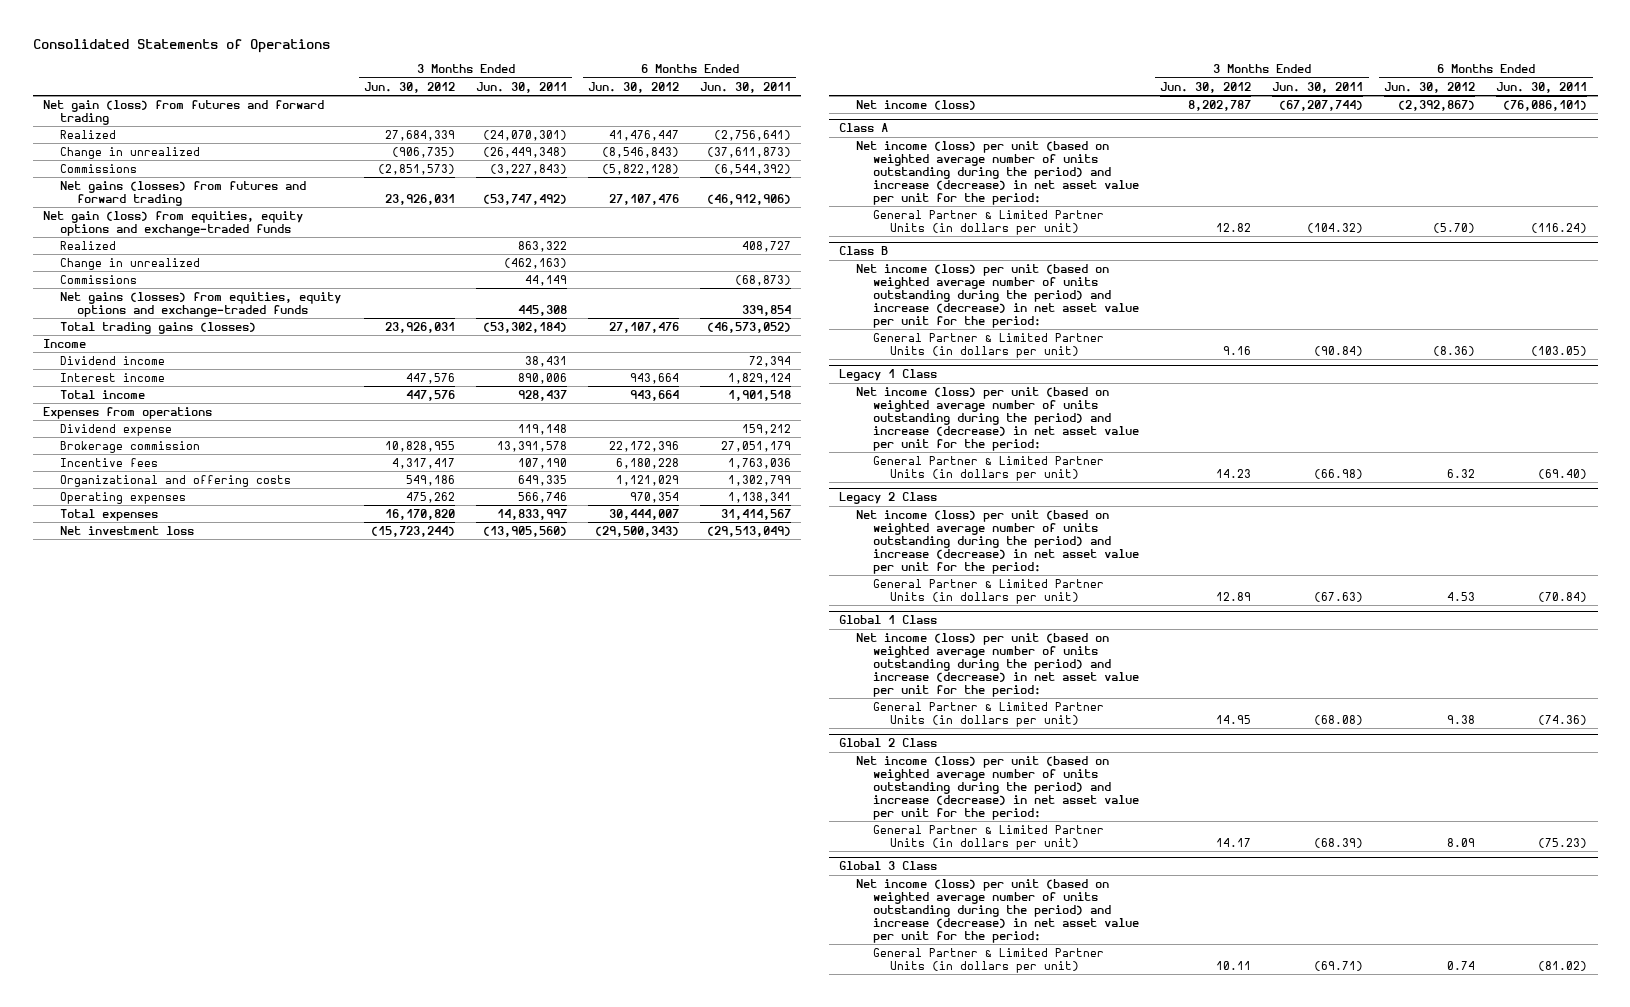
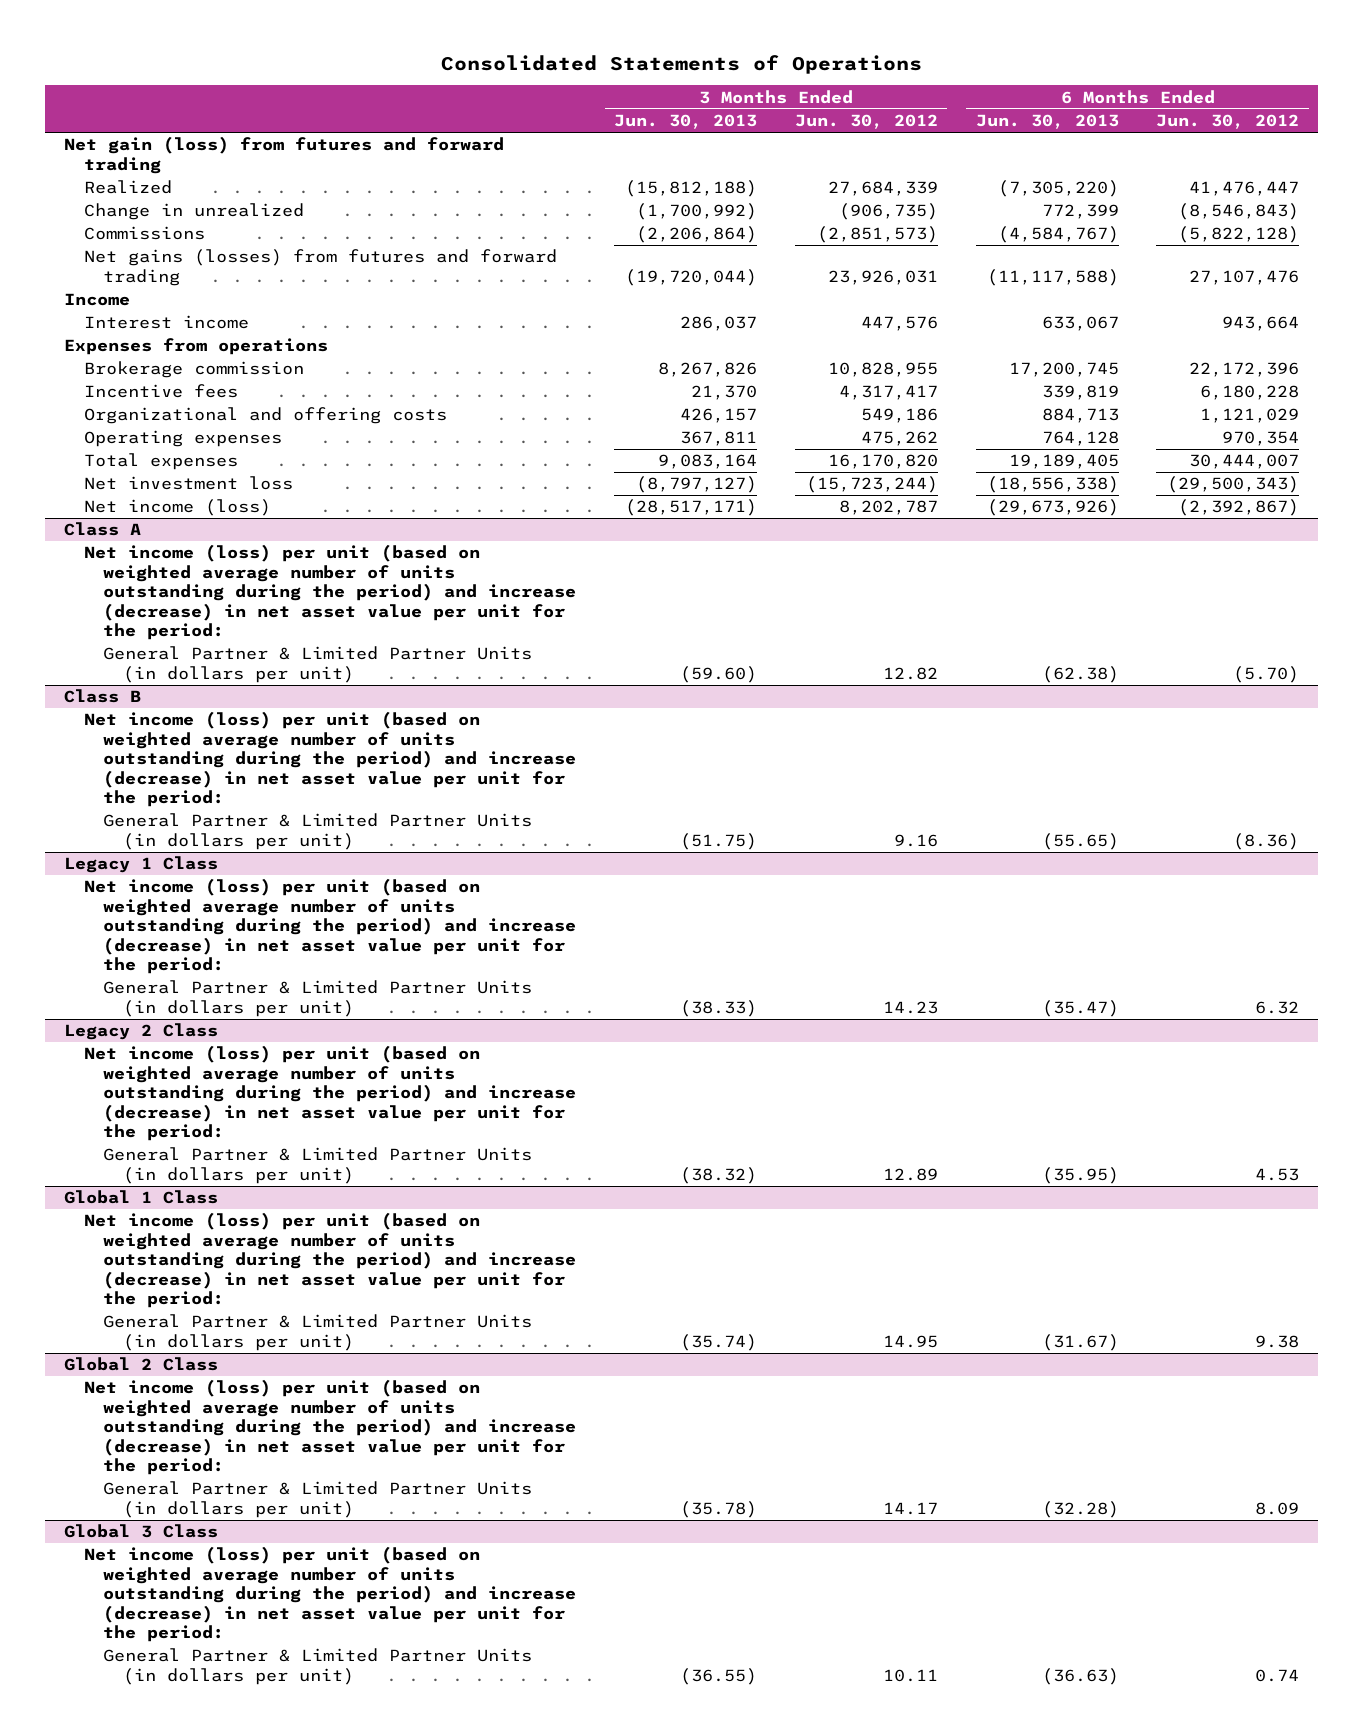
[476,81,568,93] Jun. 30, 2011 -> none
[700,81,792,93] Jun. 30, 2011 -> none
none -> [614,113,758,129] Jun. 30, 2013
none -> [975,113,1119,129] Jun. 30, 2013
[42,210,303,236] Net gain (loss) from equities, equity options and exchange-traded funds -> none
[60,240,117,250] Realized -> none
[60,257,201,270] Change in unrealized -> none
[60,274,138,284] Commissions -> none
[60,291,342,317] Net gains (losses) from equities, equity options and exchange-traded funds -> none
[60,321,257,334] Total trading gains (losses) -> none
[60,355,166,365] Dividend income -> none
[60,389,146,399] Total income -> none
[60,423,173,436] Dividend expense -> none

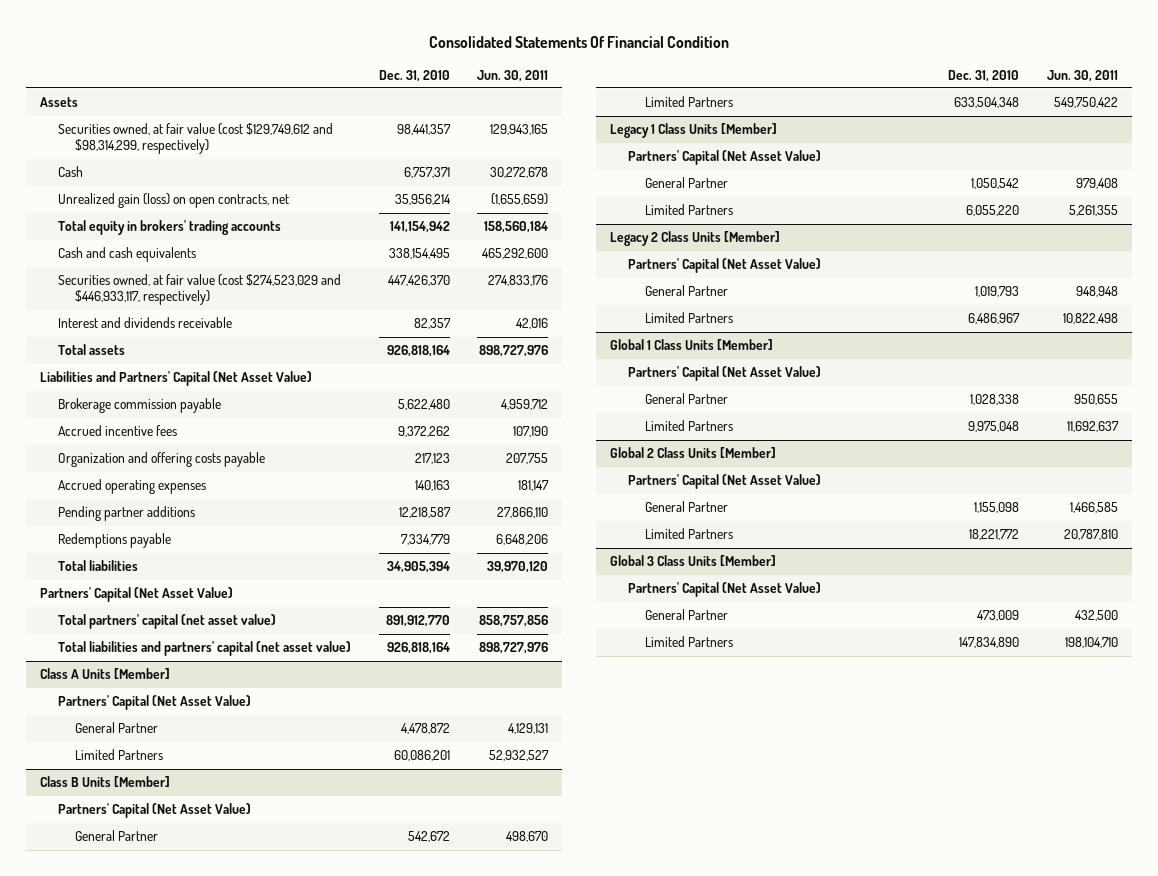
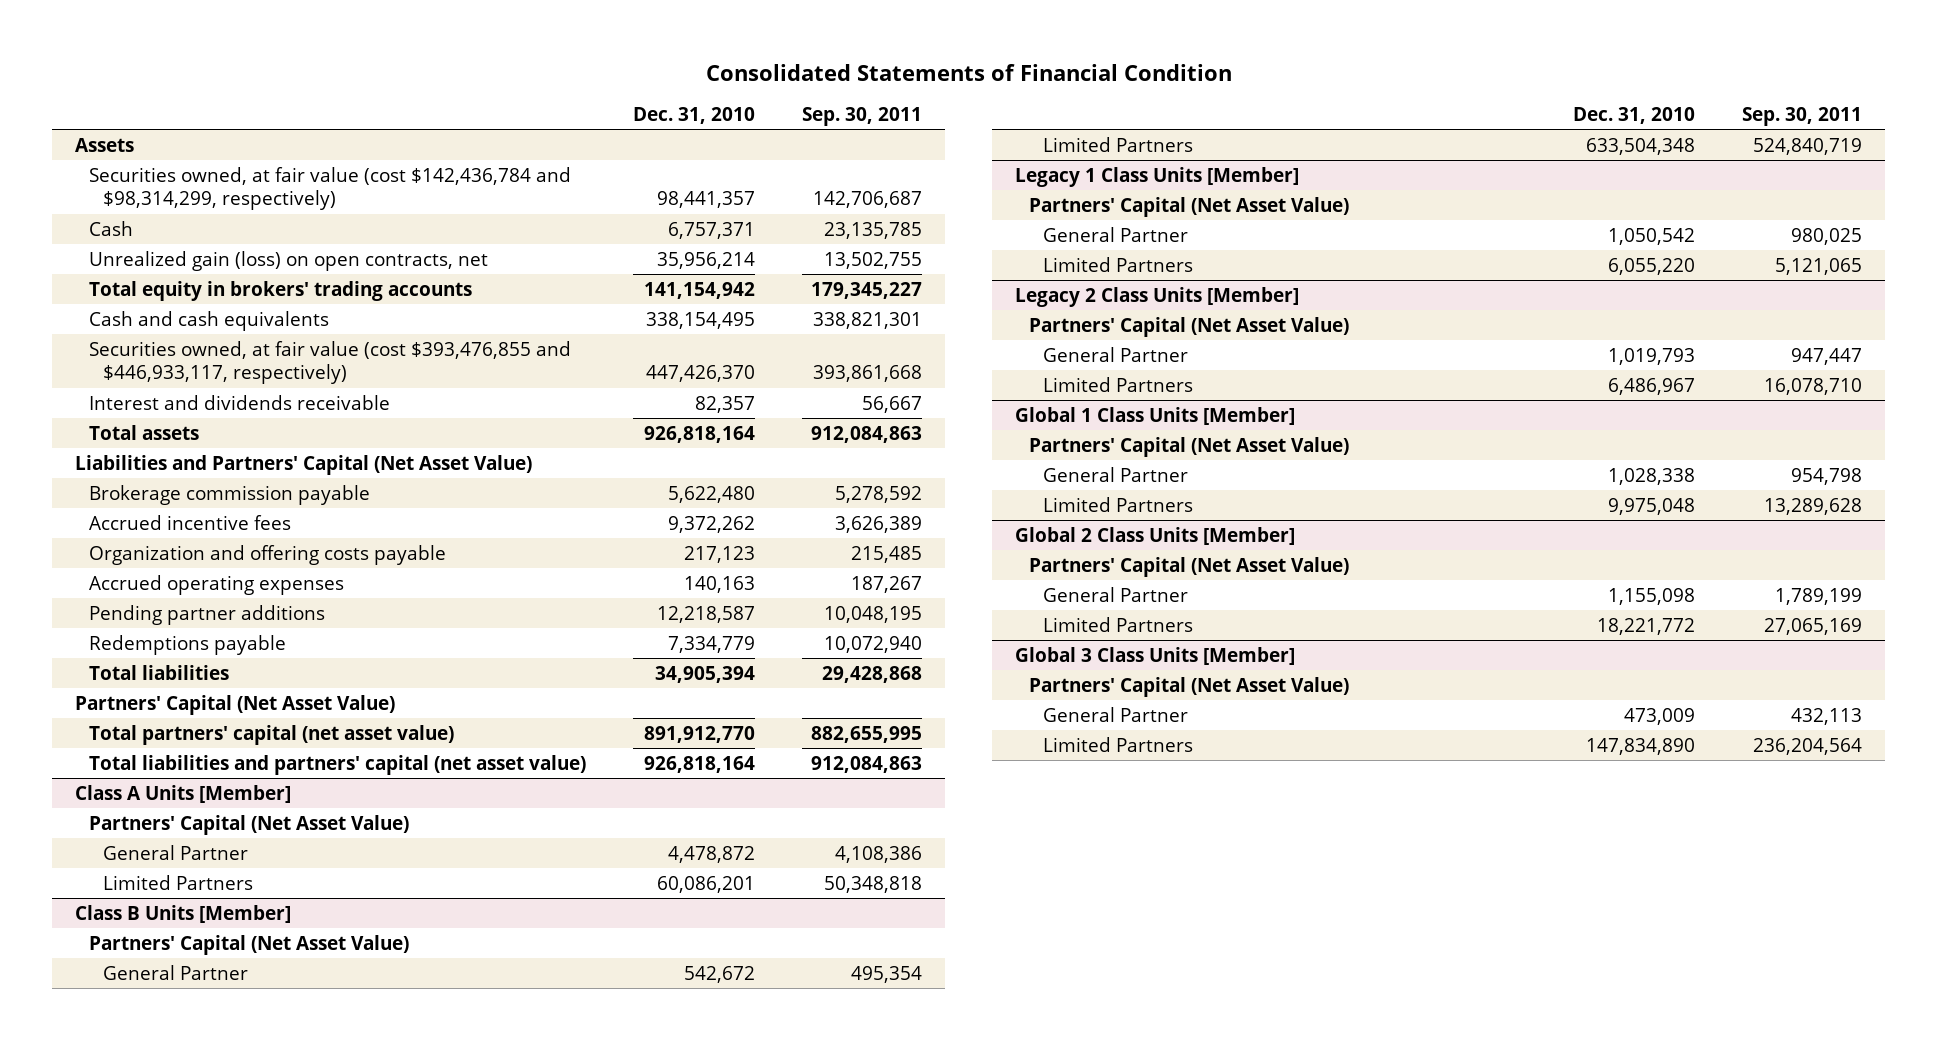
[429,35,730,48] Consolidated Statements Of Financial Condition -> [705,63,1232,81] Consolidated Statements of Financial Condition
[477,69,549,82] Jun. 30, 2011 -> none
none -> [801,107,922,127] Sep. 30, 2011
[57,123,333,155] Securities owned, at fair value (cost $129,749,612 and $98,314,299, respectively) -> [89,166,572,211] Securities owned, at fair value (cost $142,436,784 and $98,314,299, respectively)
[57,274,341,306] Securities owned, at fair value (cost $274,523,029 and $446,933,117, respectively) -> [89,340,572,385] Securities owned, at fair value (cost $393,476,855 and $446,933,117, respectively)

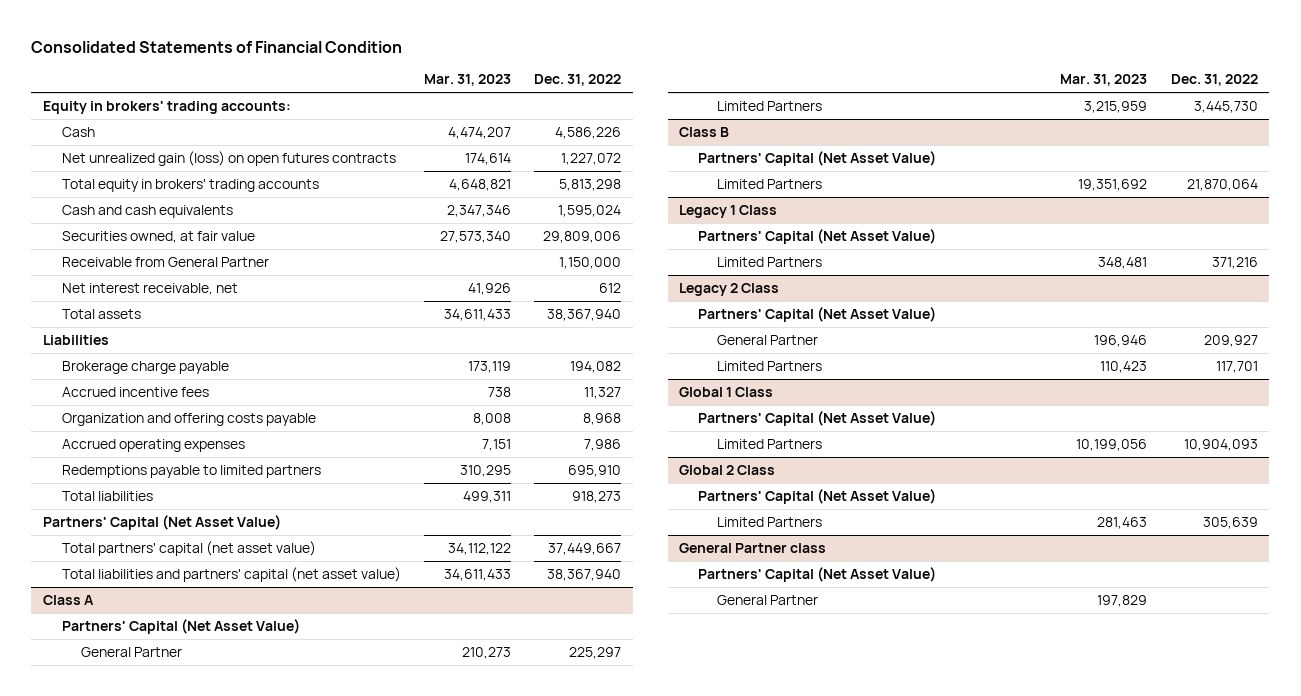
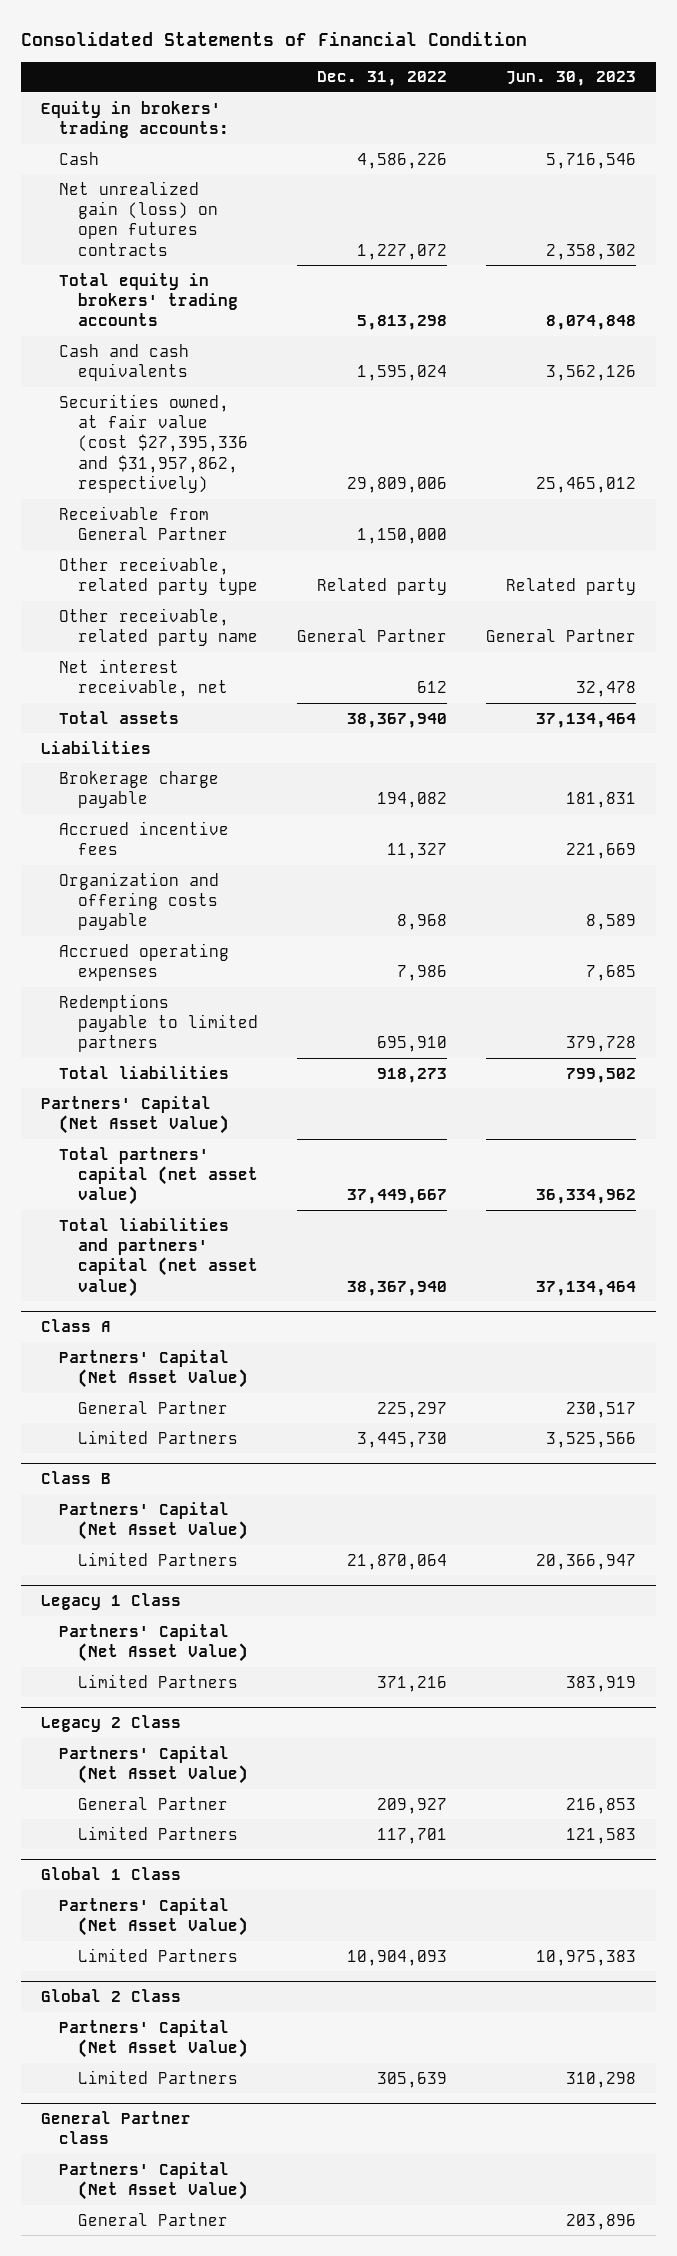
[424,74,512,87] Mar. 31, 2023 -> none
none -> [506,71,637,87] Jun. 30, 2023
[61,231,255,244] Securities owned, at fair value -> [59,393,248,493] Securities owned, at fair value (cost $27,395,336 and $31,957,862, respectively)
none -> [59,556,258,596] Other receivable, related party type
none -> [59,607,258,647] Other receivable, related party name

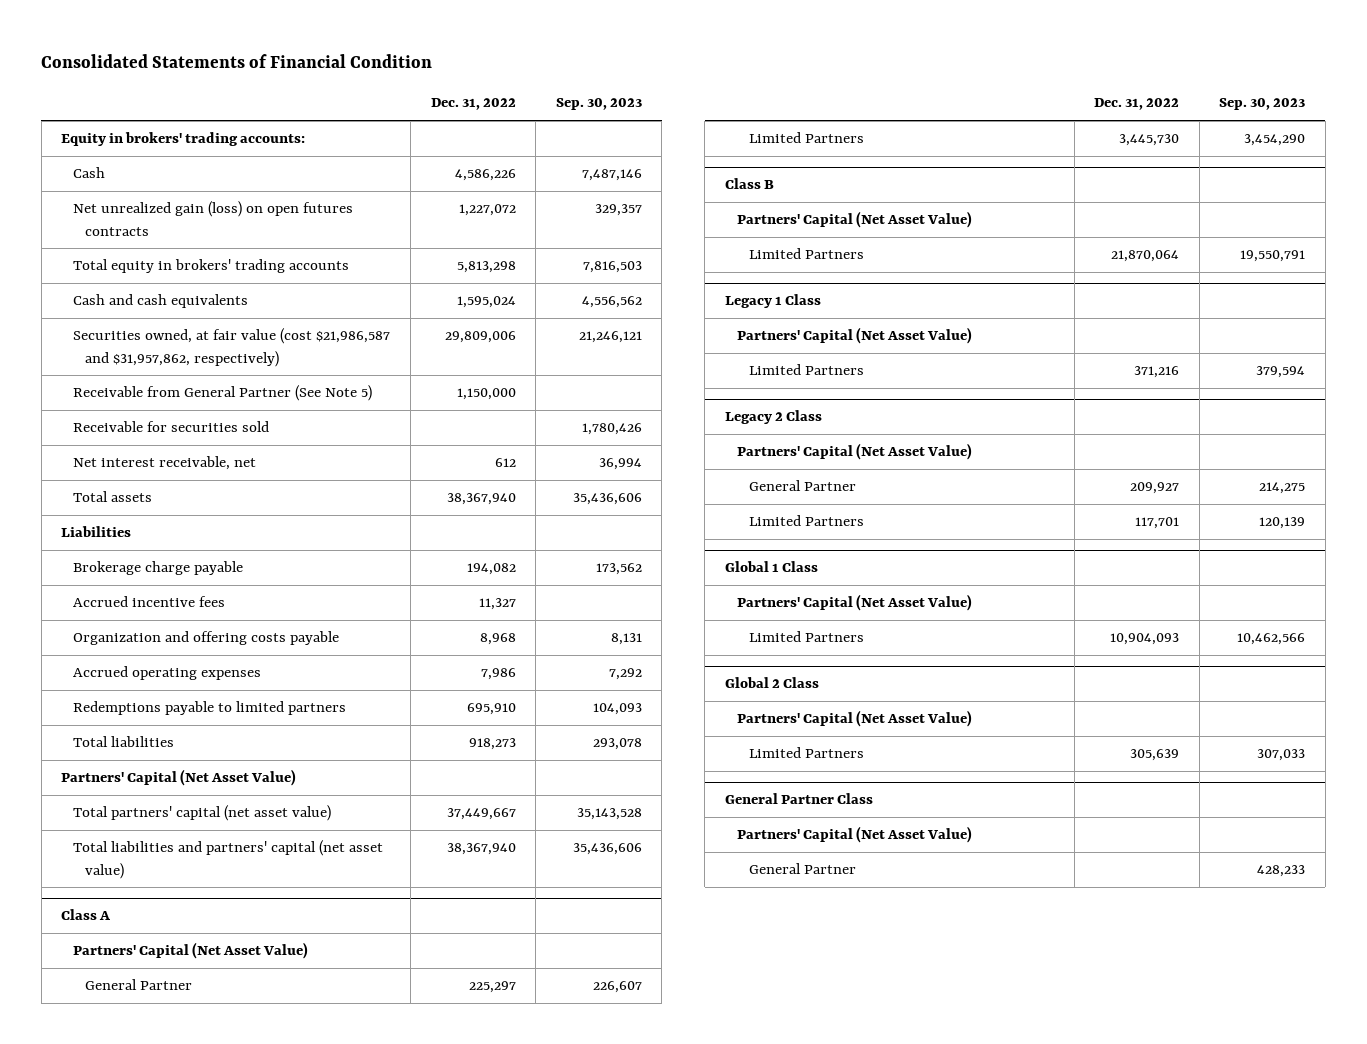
[506,71,637,87] Jun. 30, 2023 -> none
none -> [555,98,642,111] Sep. 30, 2023
[59,556,258,596] Other receivable, related party type -> none
[59,607,258,647] Other receivable, related party name -> none
[59,393,248,493] Securities owned, at fair value (cost $27,395,336 and $31,957,862, respectively) -> [73,328,391,367] Securities owned, at fair value (cost $21,986,587 and $31,957,862, respectively)
[59,505,228,541] Receivable from General Partner -> [73,385,373,402] Receivable from General Partner (See Note 5)
none -> [73,421,270,433] Receivable for securities sold
[41,2110,192,2145] General Partner class -> [724,793,873,805] General Partner Class

